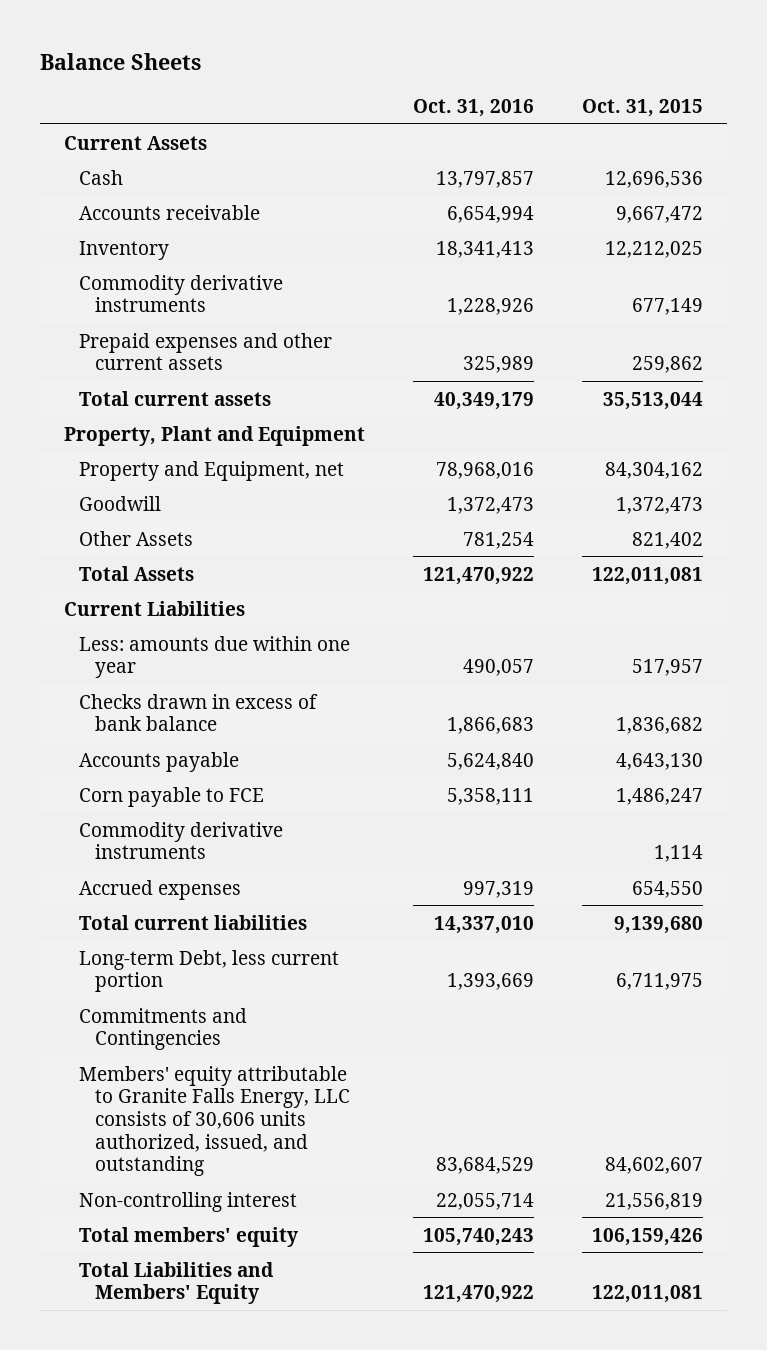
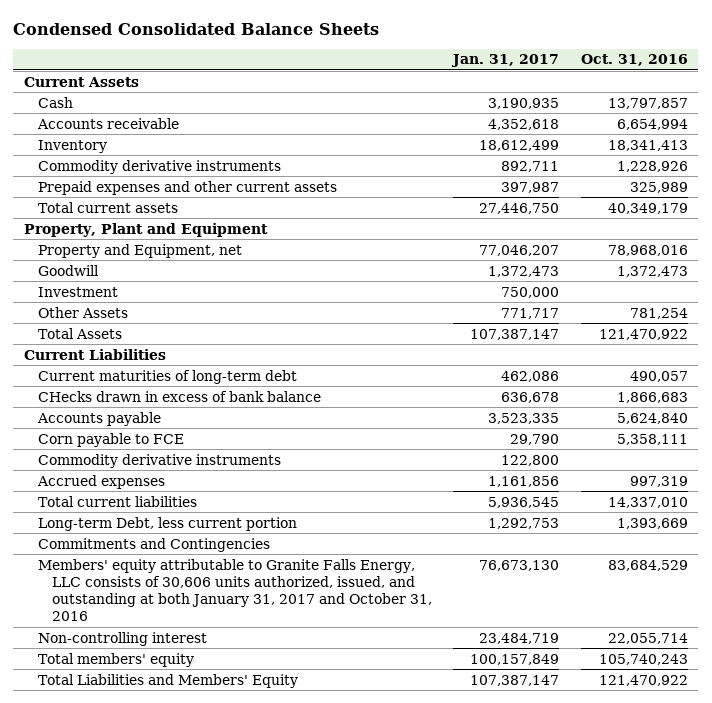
[40,52,202,70] Balance Sheets -> [13,22,380,35] Condensed Consolidated Balance Sheets
[582,99,704,118] Oct. 31, 2015 -> none
none -> [451,54,560,68] Jan. 31, 2017
none -> [37,286,118,297] Investment
[79,635,351,679] Less: amounts due within one year -> [37,369,297,384] Current maturities of long-term debt
[79,693,319,732] Checks drawn in excess of bank balance -> [37,390,321,402] CHecks drawn in excess of bank balance
[79,1065,350,1177] Members' equity attributable to Granite Falls Energy, LLC consists of 30,606 units authorized, issued, and outstanding -> [37,558,432,622] Members' equity attributable to Granite Falls Energy, LLC consists of 30,606 units authorized, issued, and outstanding at both January 31, 2017 and October 31, 2016

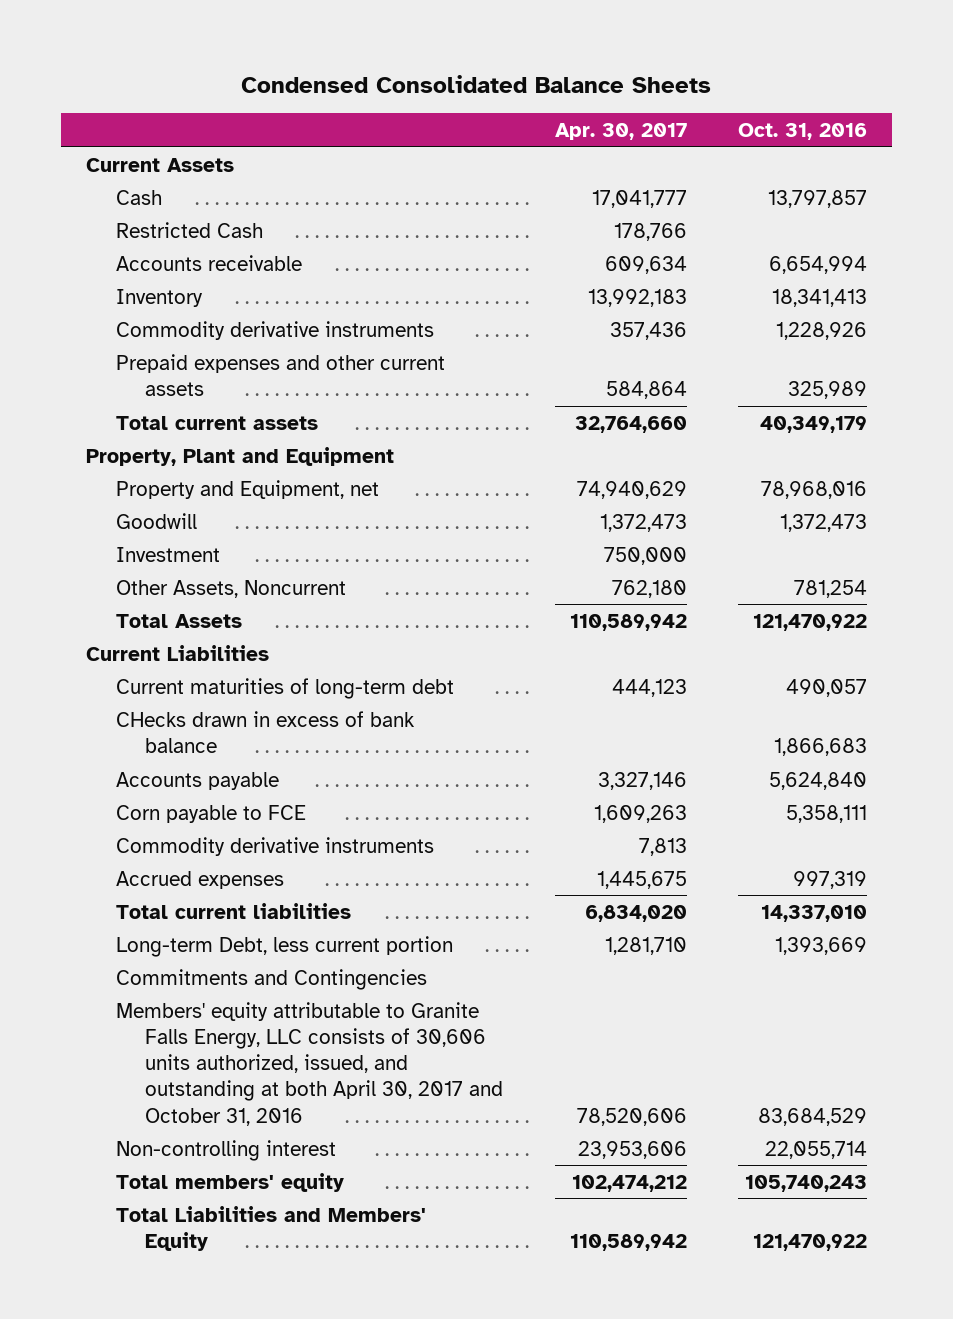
[451,54,560,68] Jan. 31, 2017 -> none
none -> [554,123,687,141] Apr. 30, 2017
none -> [115,221,263,238] Restricted Cash
[37,306,128,318] Other Assets -> [115,579,346,598] Other Assets, Noncurrent
[37,558,432,622] Members' equity attributable to Granite Falls Energy, LLC consists of 30,606 units authorized, issued, and outstanding at both January 31, 2017 and October 31, 2016 -> [115,1001,504,1126] Members' equity attributable to Granite Falls Energy, LLC consists of 30,606 units authorized, issued, and outstanding at both April 30, 2017 and October 31, 2016

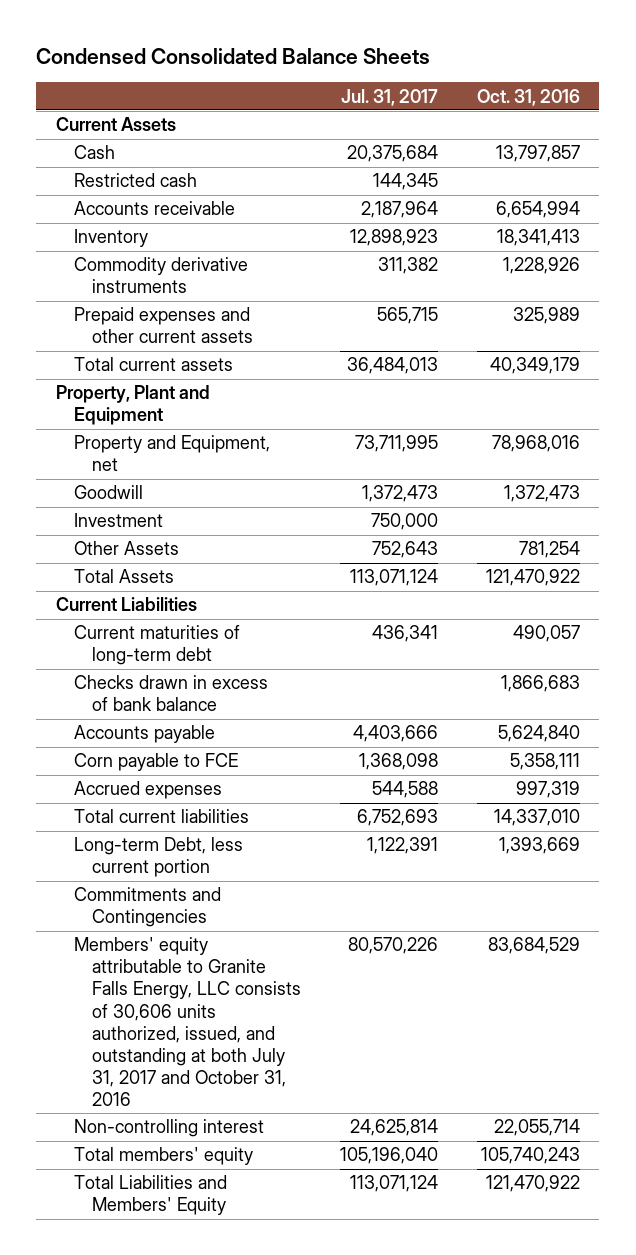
[554,123,687,141] Apr. 30, 2017 -> none
none -> [340,88,438,106] Jul. 31, 2017
[115,221,263,238] Restricted Cash -> [73,173,197,188] Restricted cash
[115,579,346,598] Other Assets, Noncurrent -> [73,541,179,556] Other Assets
[115,710,415,753] CHecks drawn in excess of bank balance -> [73,675,268,712] Checks drawn in excess of bank balance
[115,836,434,856] Commodity derivative instruments -> none
[115,1001,504,1126] Members' equity attributable to Granite Falls Energy, LLC consists of 30,606 units authorized, issued, and outstanding at both April 30, 2017 and October 31, 2016 -> [73,937,301,1106] Members' equity attributable to Granite Falls Energy, LLC consists of 30,606 units authorized, issued, and outstanding at both July 31, 2017 and October 31, 2016

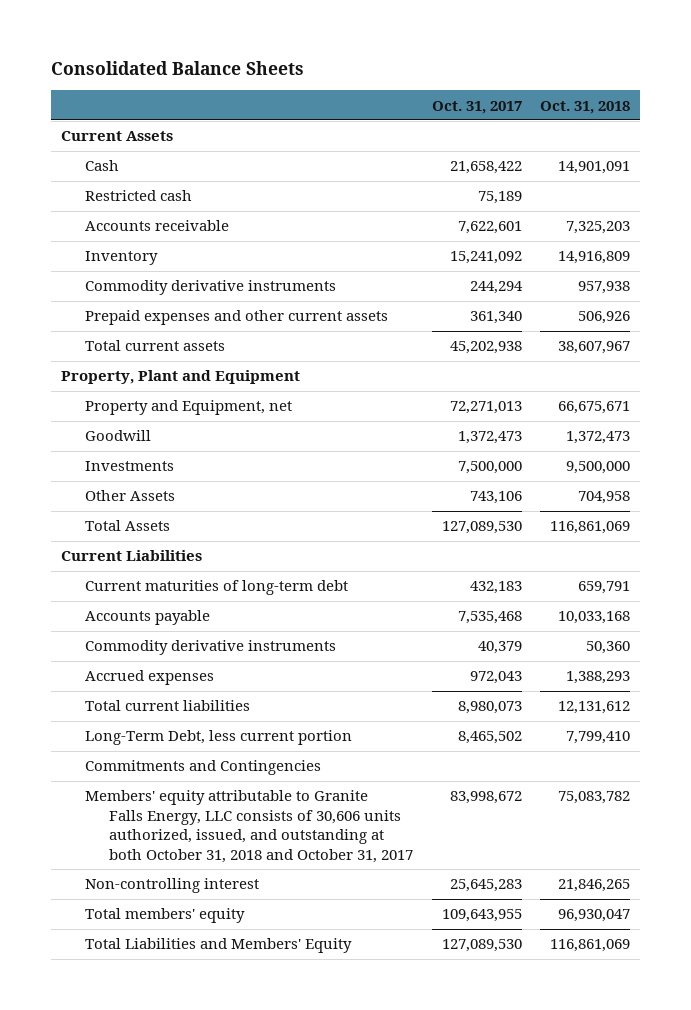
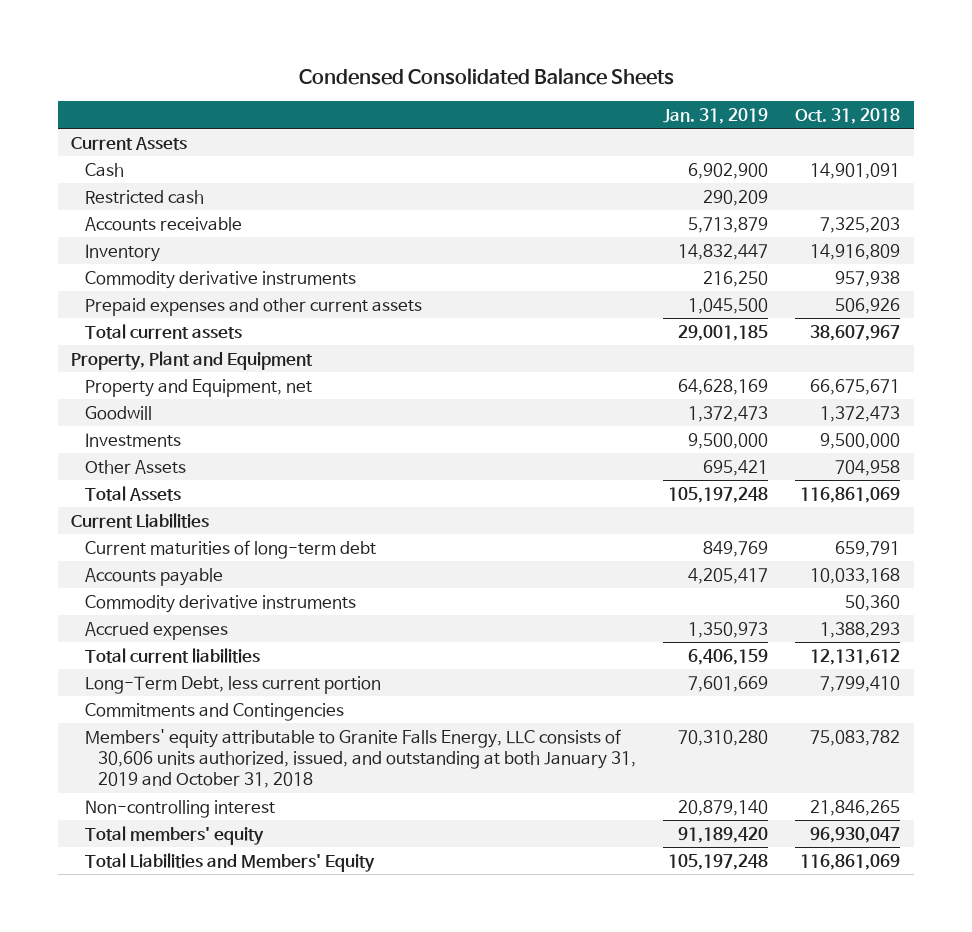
[51,61,305,76] Consolidated Balance Sheets -> [298,67,674,85] Condensed Consolidated Balance Sheets
[431,100,522,114] Oct. 31, 2017 -> none
none -> [663,107,769,124] Jan. 31, 2019
[84,790,414,863] Members' equity attributable to Granite Falls Energy, LLC consists of 30,606 units authorized, issued, and outstanding at both October 31, 2018 and October 31, 2017 -> [84,728,637,789] Members' equity attributable to Granite Falls Energy, LLC consists of 30,606 units authorized, issued, and outstanding at both January 31, 2019 and October 31, 2018

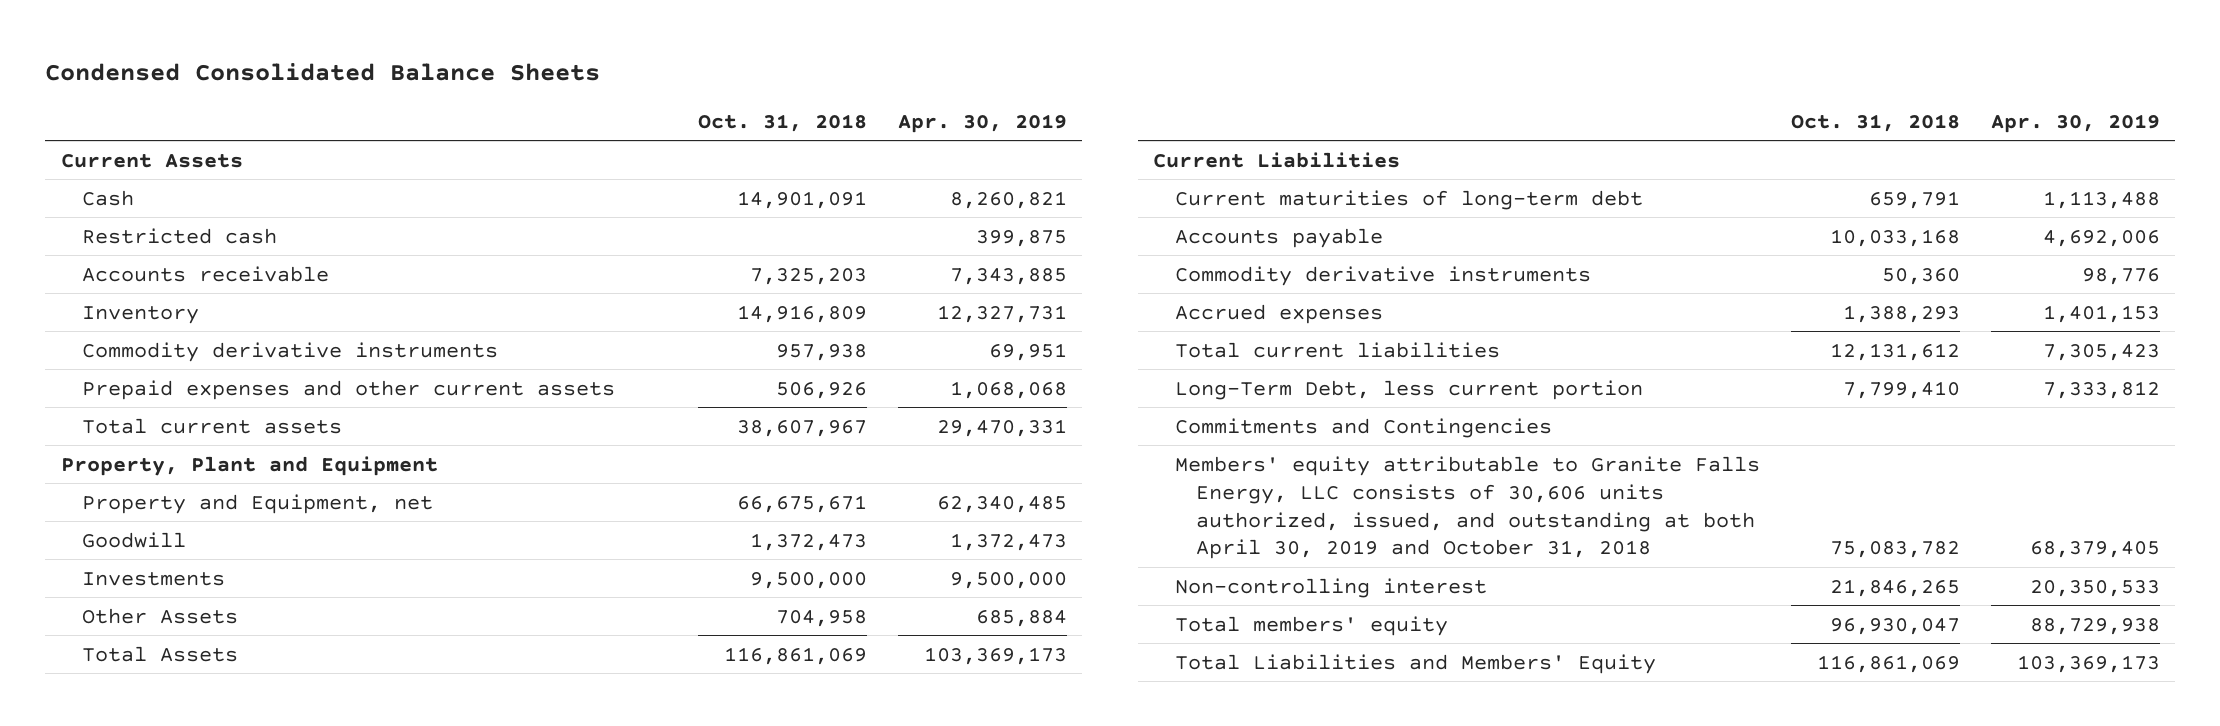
[663,107,769,124] Jan. 31, 2019 -> none
none -> [898,113,1068,133] Apr. 30, 2019
[84,728,637,789] Members' equity attributable to Granite Falls Energy, LLC consists of 30,606 units authorized, issued, and outstanding at both January 31, 2019 and October 31, 2018 -> [1174,455,1760,560] Members' equity attributable to Granite Falls Energy, LLC consists of 30,606 units authorized, issued, and outstanding at both April 30, 2019 and October 31, 2018

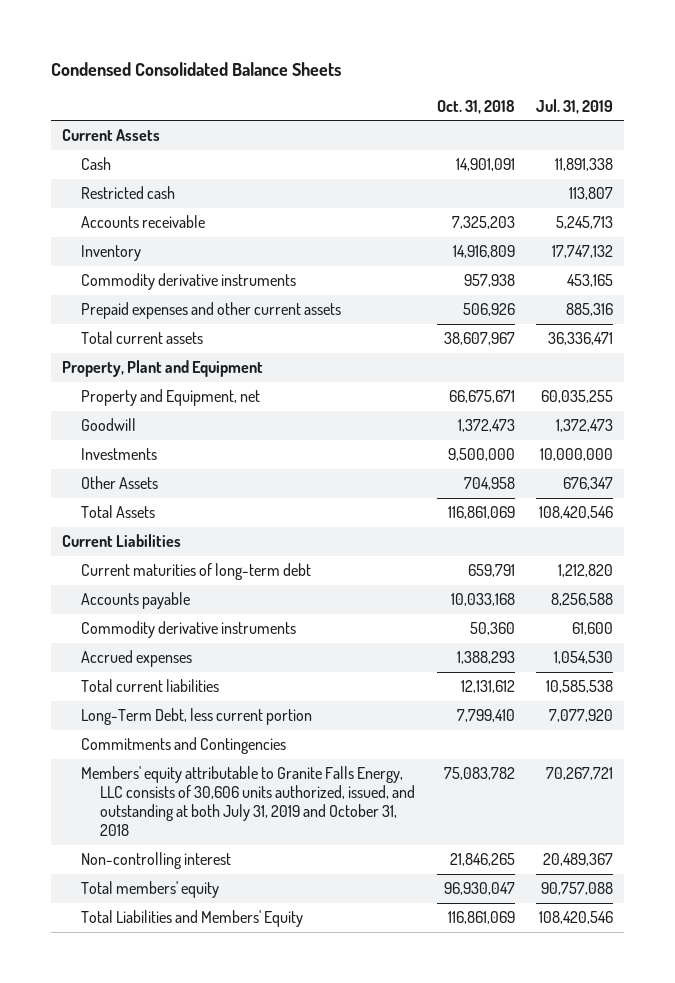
[898,113,1068,133] Apr. 30, 2019 -> none
none -> [536,98,614,114] Jul. 31, 2019
[1174,455,1760,560] Members' equity attributable to Granite Falls Energy, LLC consists of 30,606 units authorized, issued, and outstanding at both April 30, 2019 and October 31, 2018 -> [81,766,416,836] Members' equity attributable to Granite Falls Energy, LLC consists of 30,606 units authorized, issued, and outstanding at both July 31, 2019 and October 31, 2018

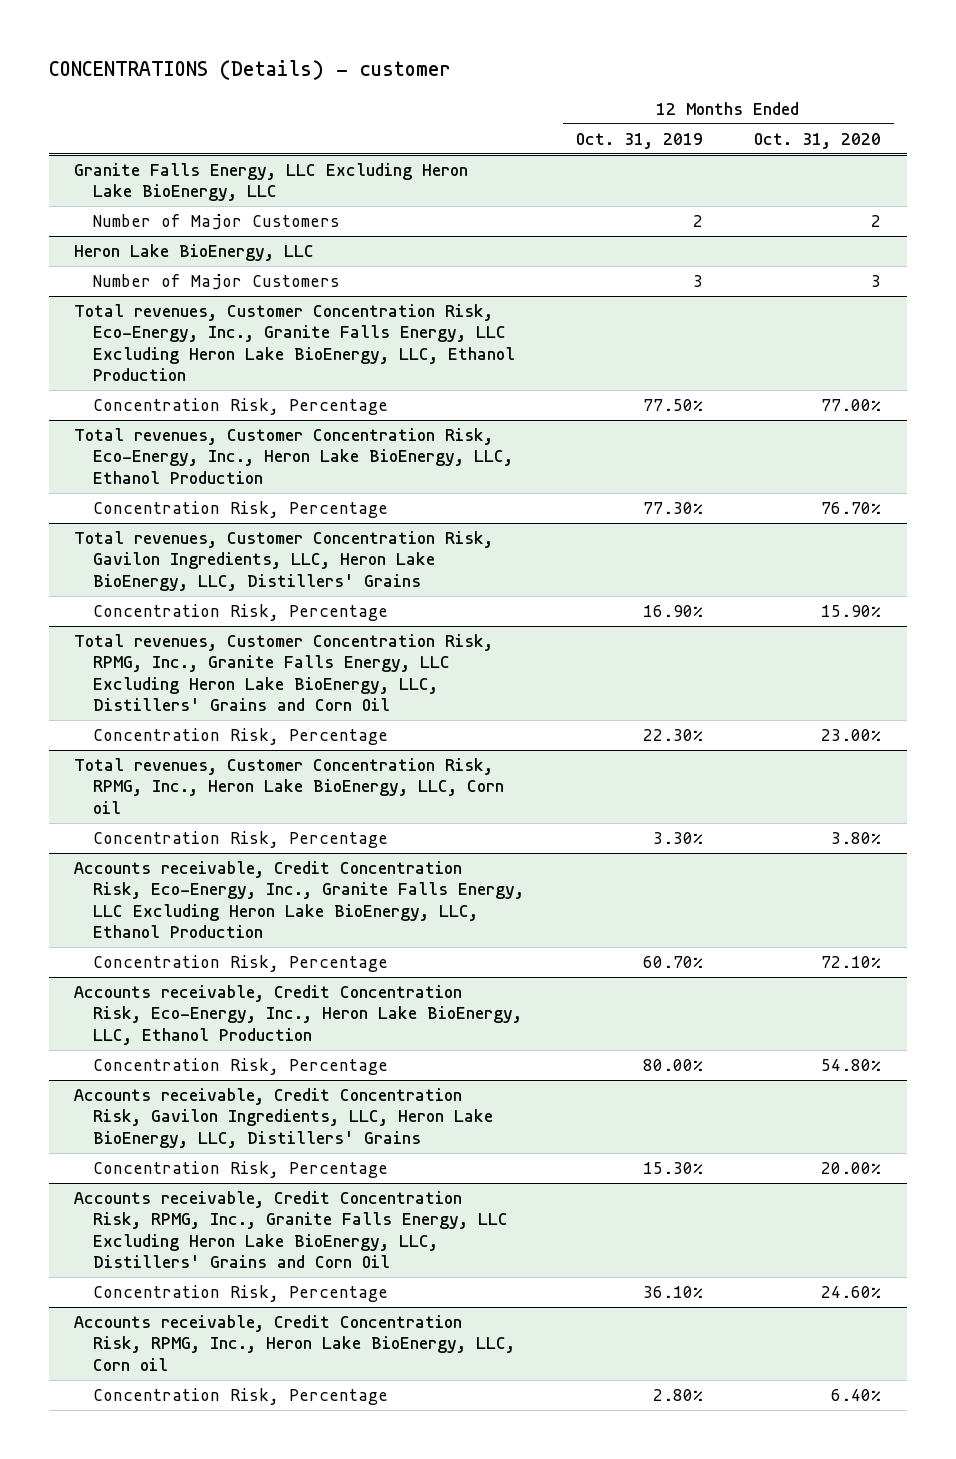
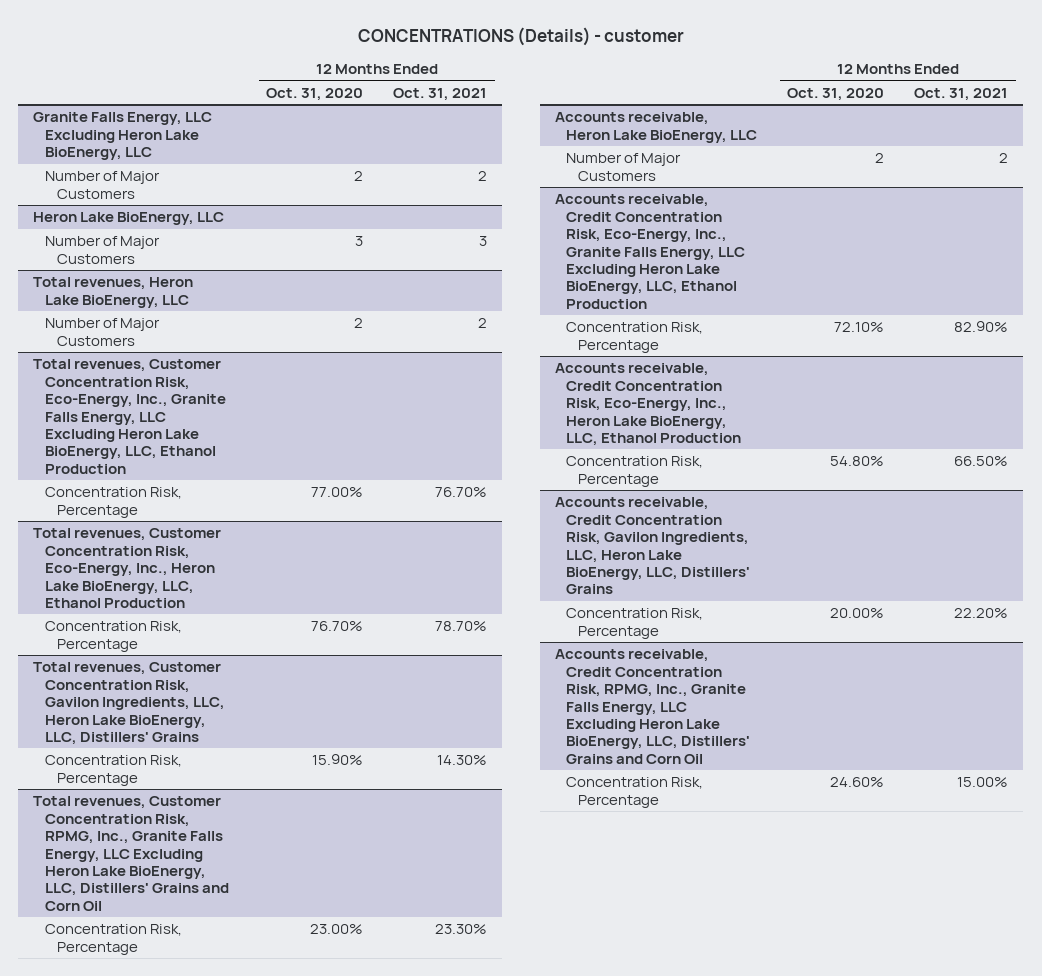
[575,132,703,149] Oct. 31, 2019 -> none
none -> [393,87,488,101] Oct. 31, 2021
none -> [33,277,194,308] Total revenues, Heron Lake BioEnergy, LLC
none -> [45,318,161,346] Number of Major Customers
[74,758,504,814] Total revenues, Customer Concentration Risk, RPMG, Inc., Heron Lake BioEnergy, LLC, Corn oil -> none
[92,831,388,849] Concentration Risk, Percentage -> none
none -> [554,112,758,143] Accounts receivable, Heron Lake BioEnergy, LLC
none -> [566,153,682,181] Number of Major Customers
[74,1315,515,1371] Accounts receivable, Credit Concentration Risk, RPMG, Inc., Heron Lake BioEnergy, LLC, Corn oil -> none
[92,1388,388,1406] Concentration Risk, Percentage -> none

